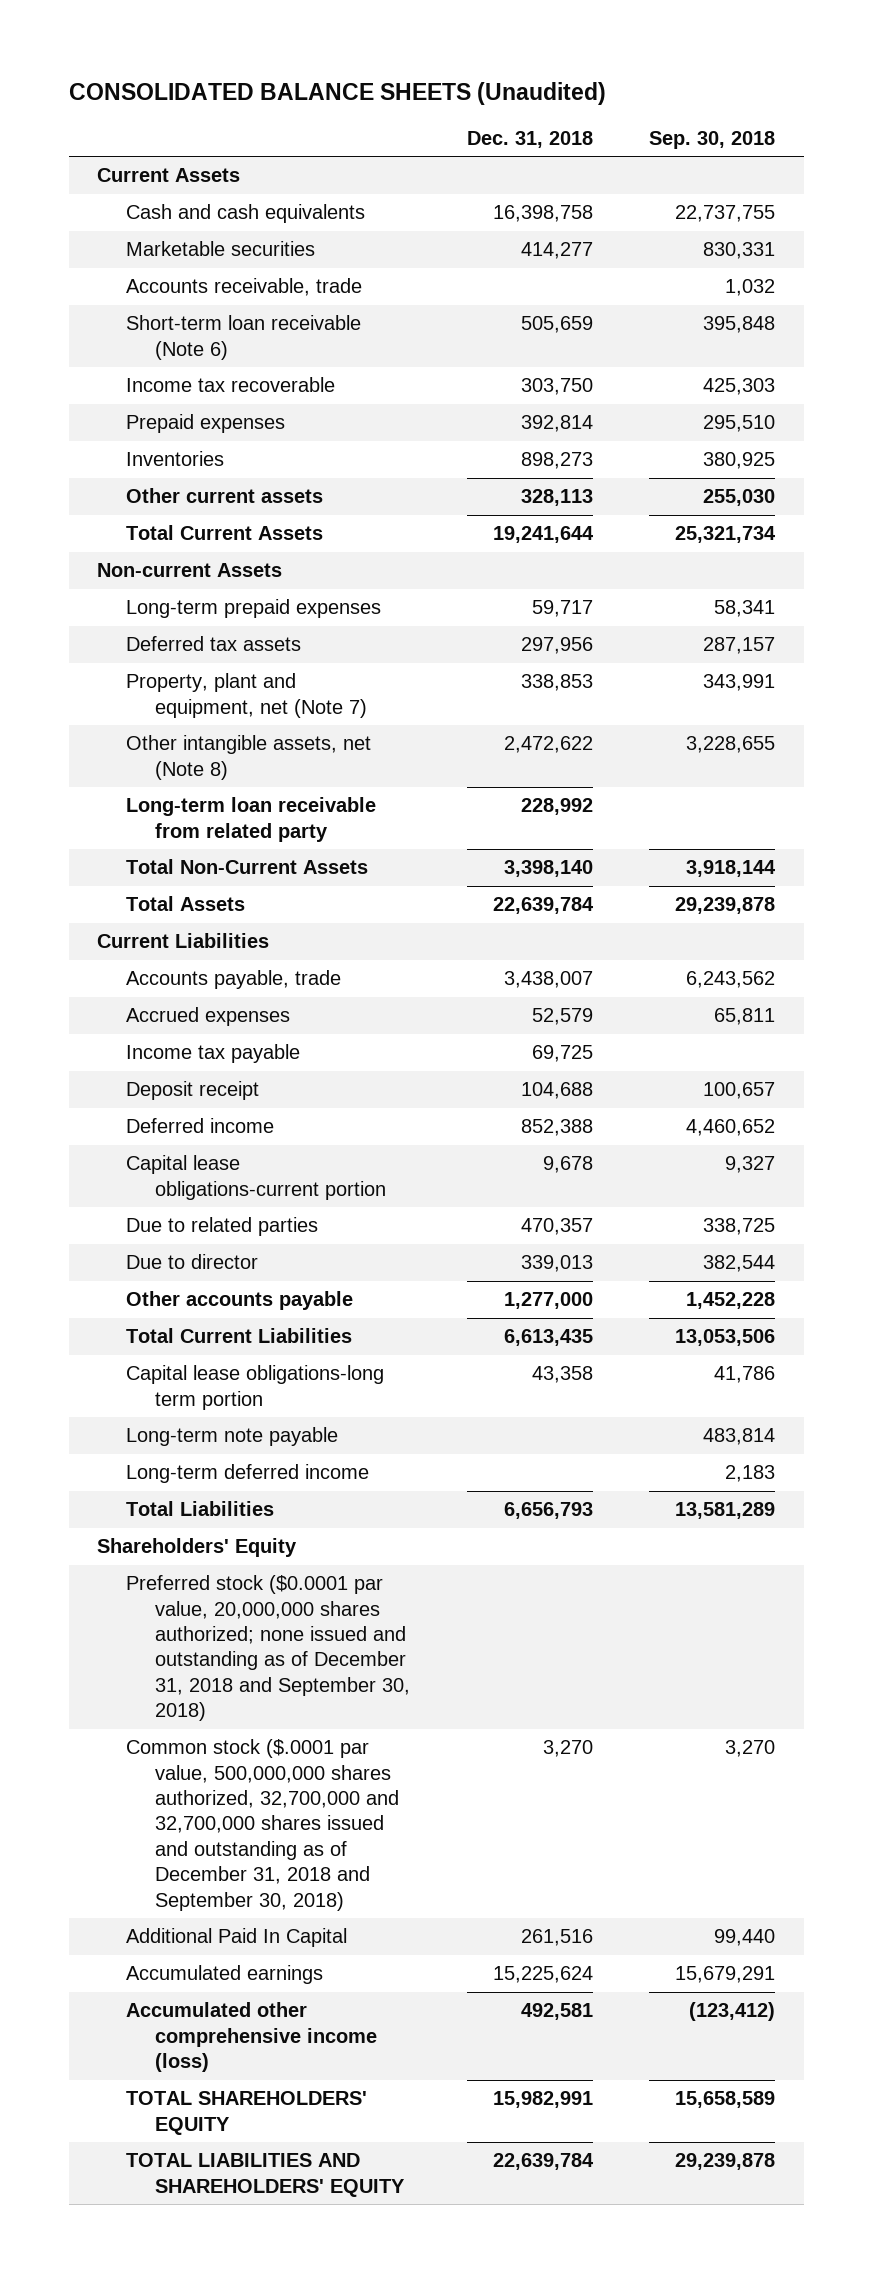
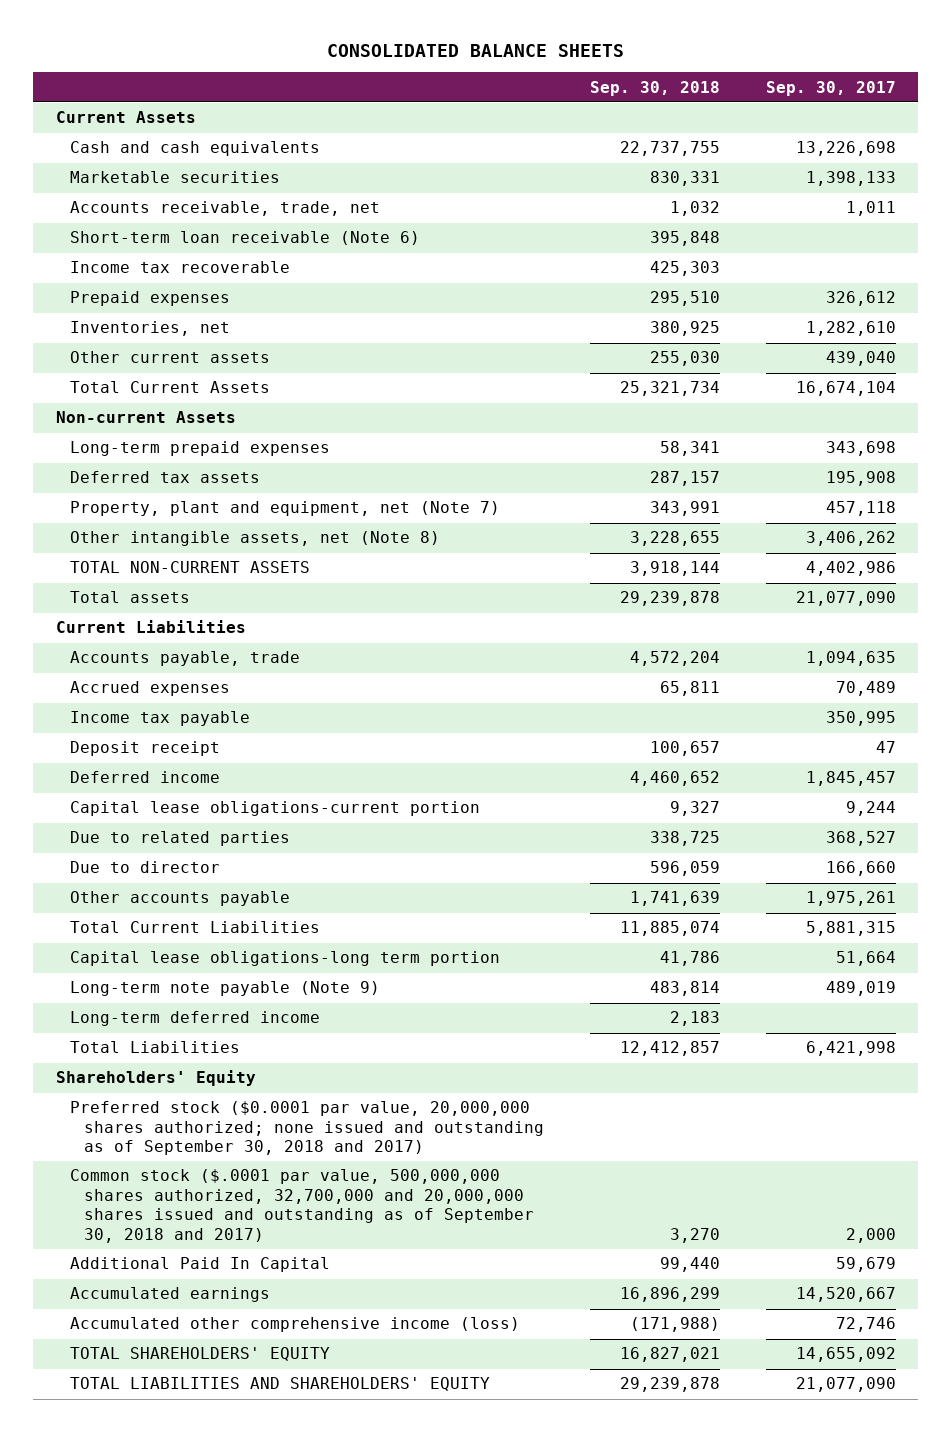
[68,81,606,105] CONSOLIDATED BALANCE SHEETS (Unaudited) -> [326,44,624,58] CONSOLIDATED BALANCE SHEETS
[466,130,593,148] Dec. 31, 2018 -> none
none -> [765,80,896,96] Sep. 30, 2017
[126,278,363,297] Accounts receivable, trade -> [70,201,381,217] Accounts receivable, trade, net
[126,451,225,467] Inventories -> [70,321,231,337] Inventories, net
[126,797,377,842] Long-term loan receivable from related party -> none
[126,859,369,875] Total Non-Current Assets -> [70,561,311,574] TOTAL NON-CURRENT ASSETS
[126,896,246,912] Total Assets -> [70,591,191,604] Total assets
[686,971,776,989] 6,243,562 -> [629,651,720,667] 4,572,204
[703,1255,776,1273] 382,544 -> [649,861,720,877] 596,059
[686,1292,776,1310] 1,452,228 -> [629,891,720,907] 1,741,639
[675,1329,776,1347] 13,053,506 -> [619,921,720,937] 11,885,074
[126,1427,339,1447] Long-term note payable -> [70,981,381,997] Long-term note payable (Note 9)
[675,1502,776,1520] 13,581,289 -> [619,1041,720,1057] 12,412,857
[126,1575,411,1722] Preferred stock ($0.0001 par value, 20,000,000 shares authorized; none issued and outstanding as of December 31, 2018 and September 30, 2018) -> [70,1101,545,1156] Preferred stock ($0.0001 par value, 20,000,000 shares authorized; none issued and outstanding as of September 30, 2018 and 2017)
[126,1739,400,1911] Common stock ($.0001 par value, 500,000,000 shares authorized, 32,700,000 and 32,700,000 shares issued and outstanding as of December 31, 2018 and September 30, 2018) -> [70,1169,535,1243] Common stock ($.0001 par value, 500,000,000 shares authorized, 32,700,000 and 20,000,000 shares issued and outstanding as of September 30, 2018 and 2017)
[675,1966,776,1984] 15,679,291 -> [619,1287,720,1303] 16,896,299
[689,2002,776,2022] (123,412) -> [629,1317,720,1333] (171,988)
[675,2091,776,2109] 15,658,589 -> [619,1347,720,1363] 16,827,021

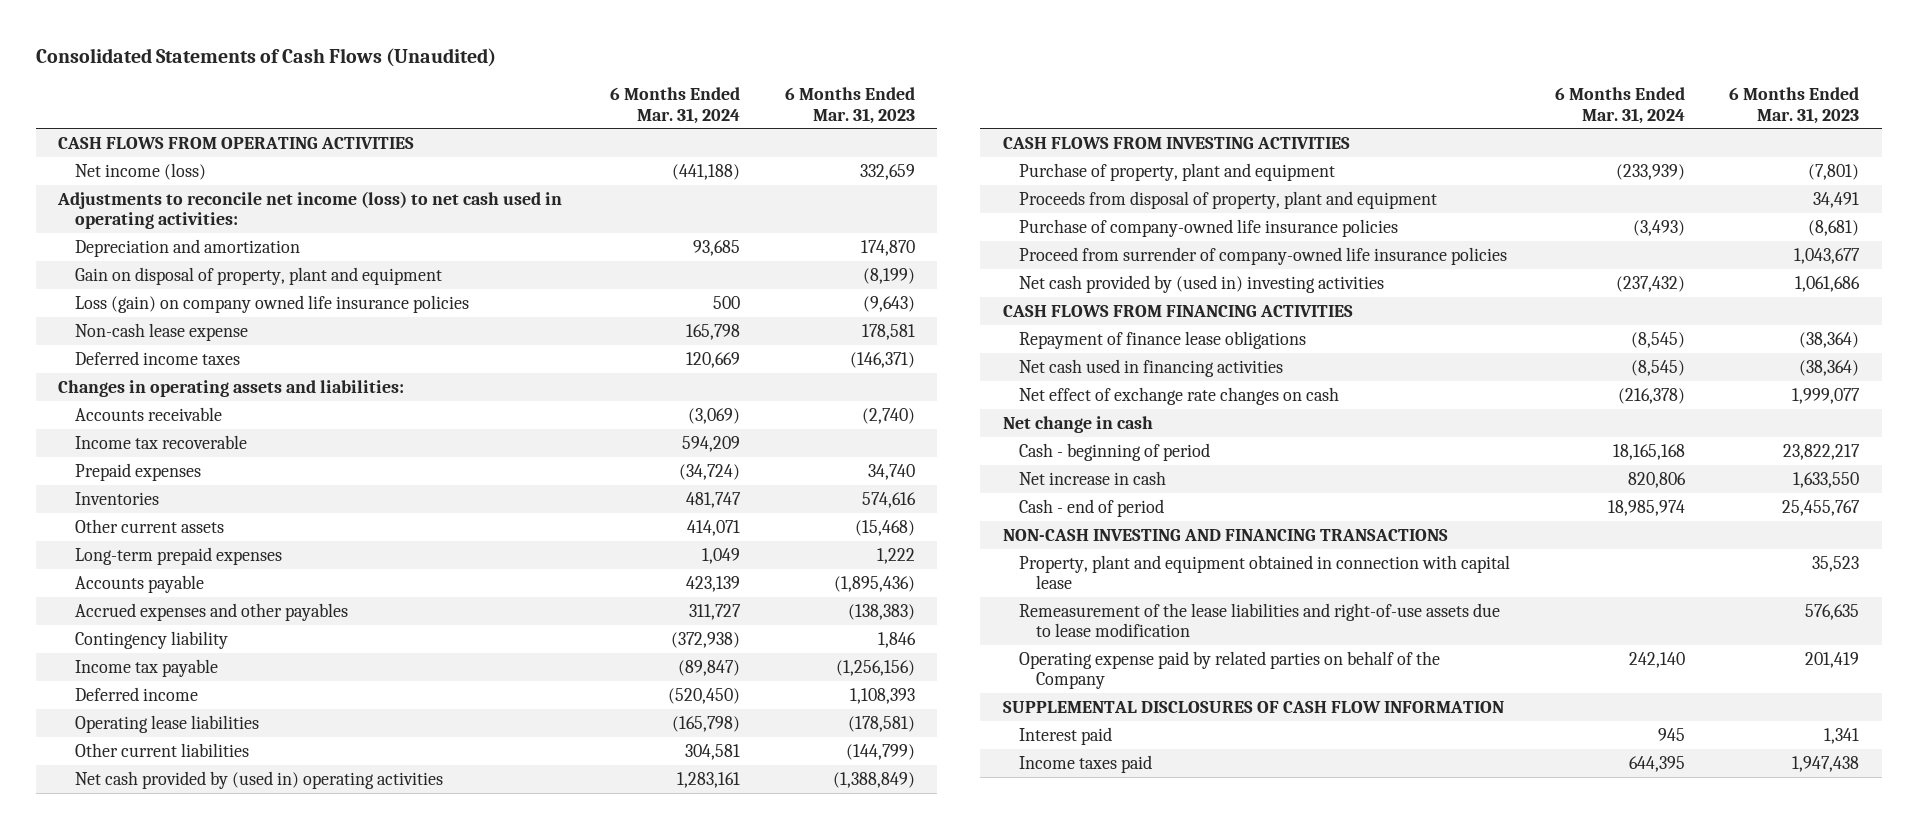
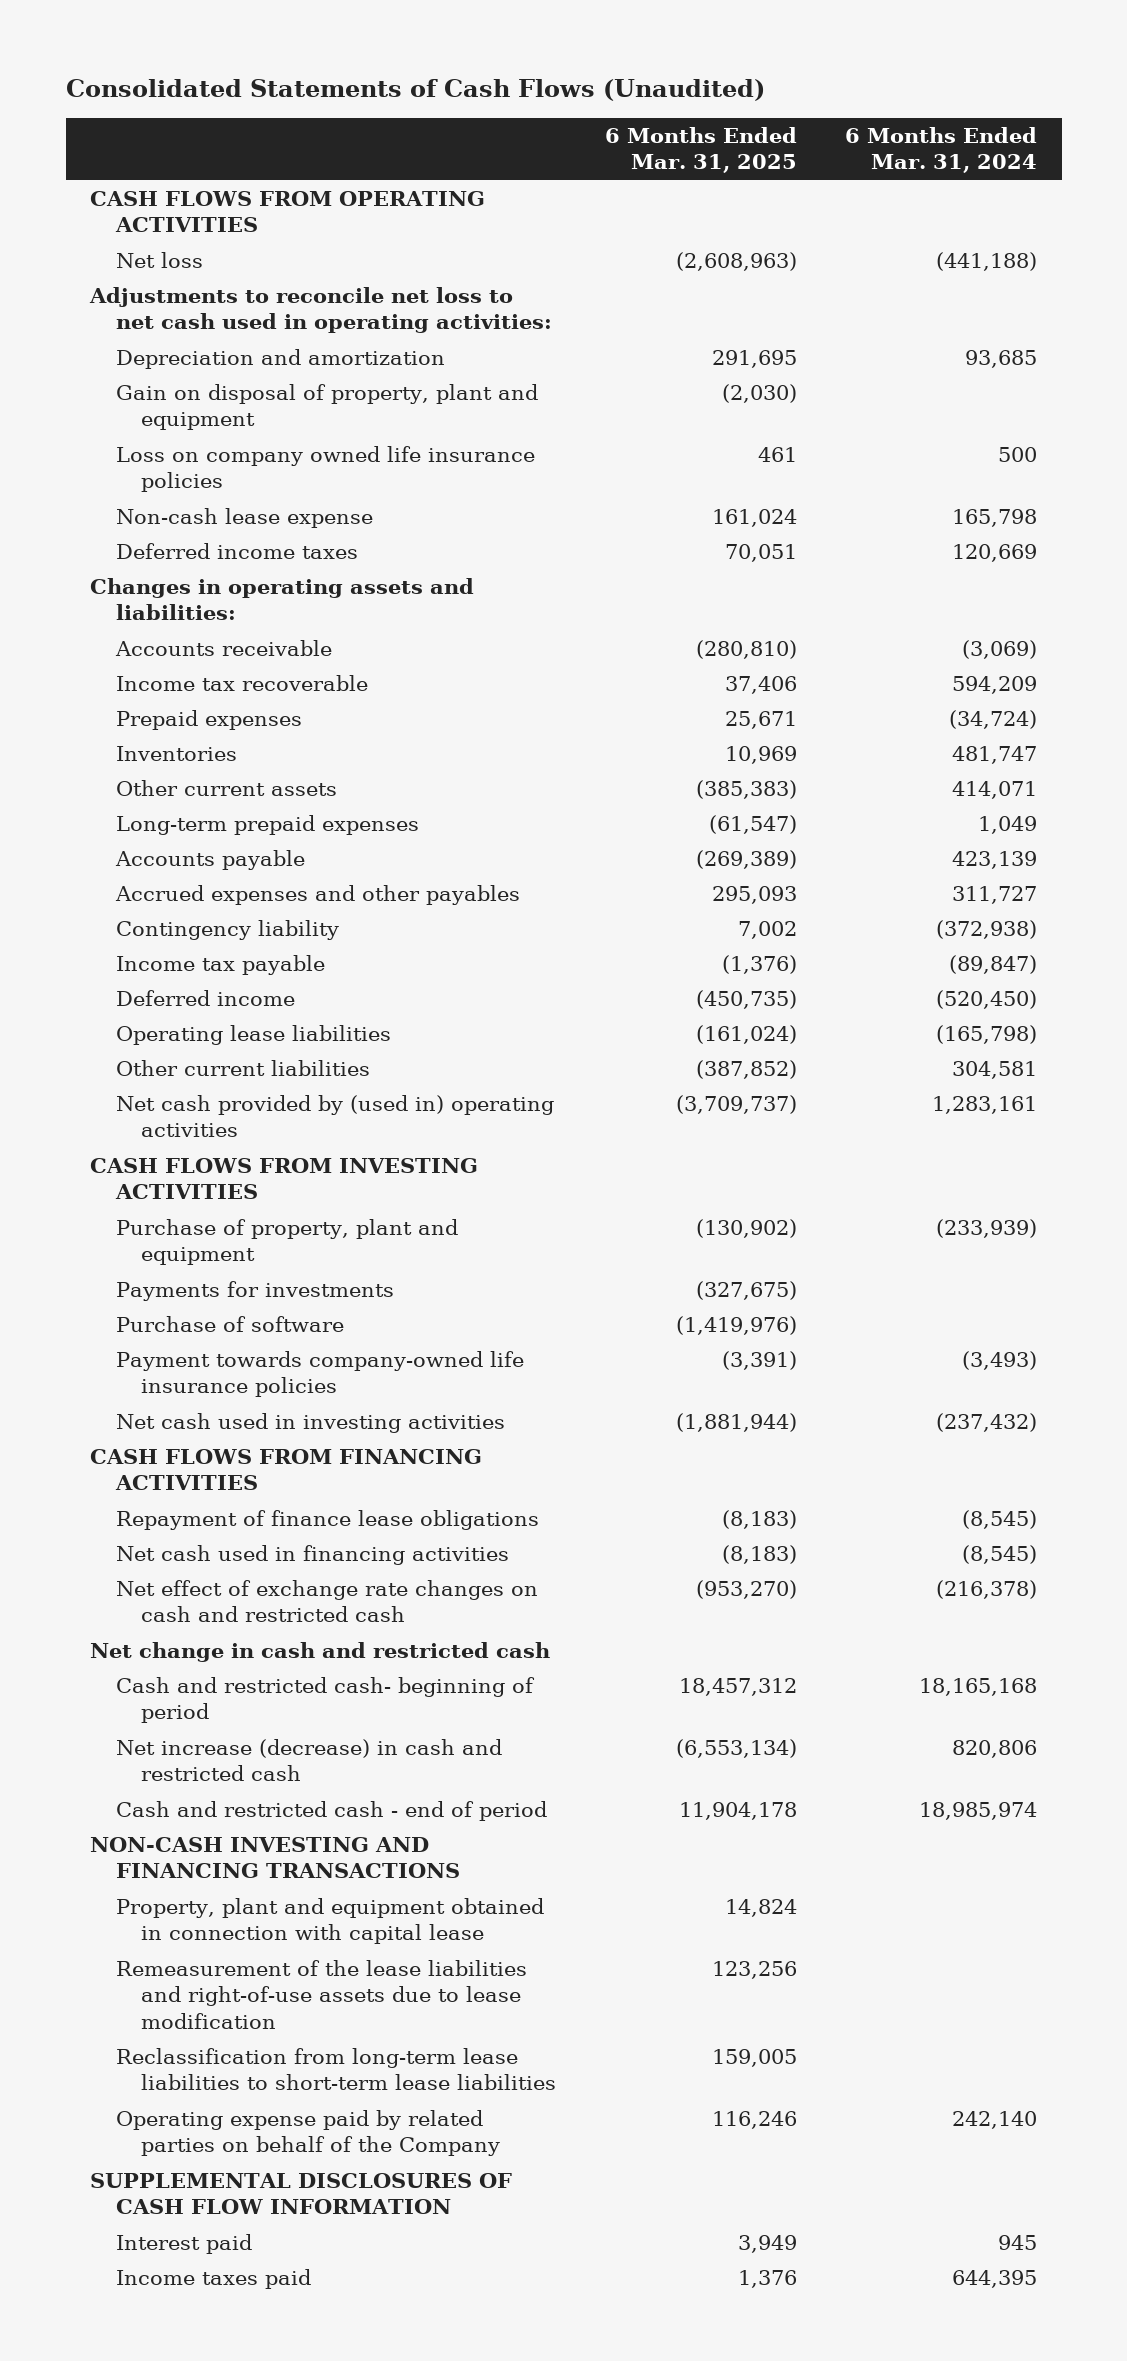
[784,86,915,124] 6 Months Ended Mar. 31, 2023 -> none
none -> [604,127,797,174] 6 Months Ended Mar. 31, 2025
[74,162,206,180] Net income (loss) -> [115,252,203,269] Net loss
[56,190,562,230] Adjustments to reconcile net income (loss) to net cash used in operating activities: -> [88,287,552,334] Adjustments to reconcile net loss to net cash used in operating activities:
[74,294,469,313] Loss (gain) on company owned life insurance policies -> [115,446,535,493] Loss on company owned life insurance policies
[1019,190,1438,209] Proceeds from disposal of property, plant and equipment -> none
[1019,246,1508,265] Proceed from surrender of company-owned life insurance policies -> none
none -> [115,1281,394,1302] Payments for investments
none -> [115,1316,344,1333] Purchase of software
[1019,218,1399,237] Purchase of company-owned life insurance policies -> [115,1351,524,1398] Payment towards company-owned life insurance policies
[1019,274,1385,293] Net cash provided by (used in) investing activities -> [115,1413,505,1434] Net cash used in investing activities
[1019,386,1340,405] Net effect of exchange rate changes on cash -> [115,1580,538,1623] Net effect of exchange rate changes on cash and restricted cash
[1002,415,1153,433] Net change in cash -> [89,1642,550,1663] Net change in cash and restricted cash
[1019,442,1211,461] Cash - beginning of period -> [115,1677,535,1724] Cash and restricted cash- beginning of period
[1019,470,1167,485] Net increase in cash -> [115,1739,502,1782] Net increase (decrease) in cash and restricted cash
[1019,498,1165,517] Cash - end of period -> [115,1801,547,1822] Cash and restricted cash - end of period
none -> [115,2048,557,2091] Reclassification from long-term lease liabilities to short-term lease liabilities

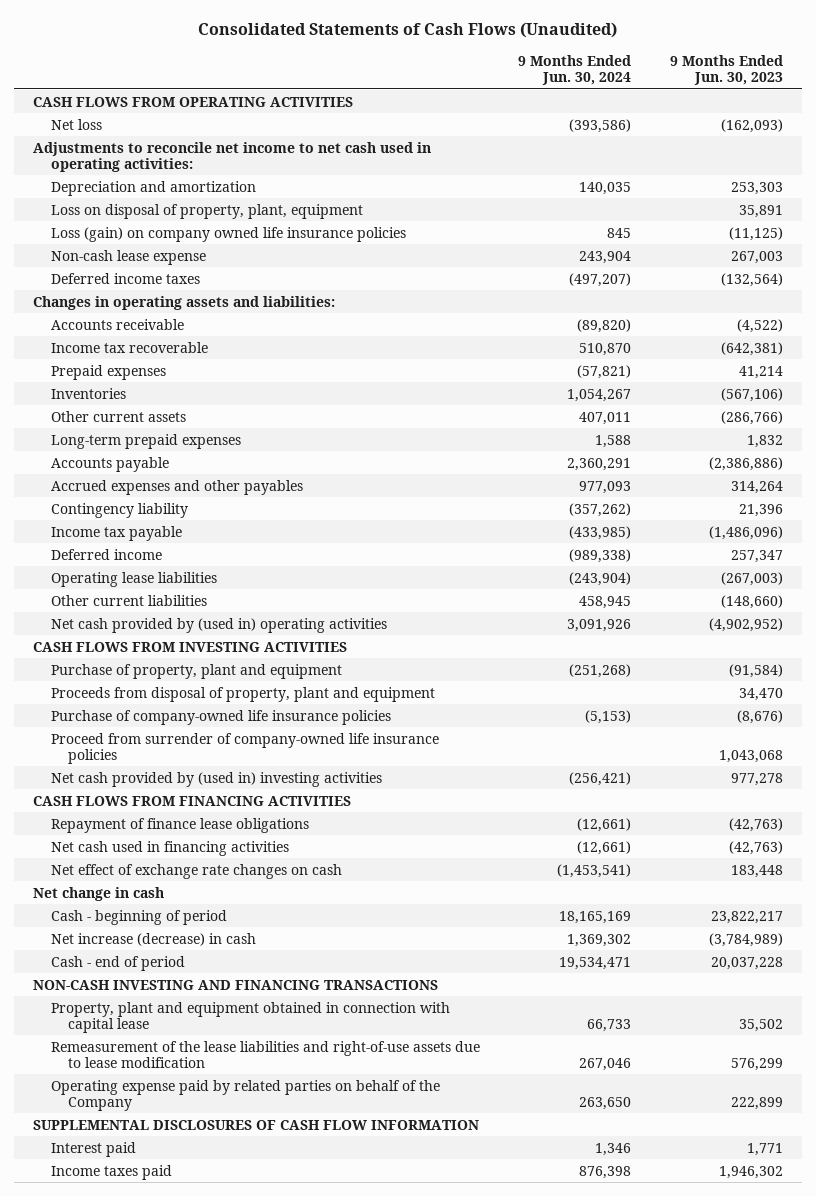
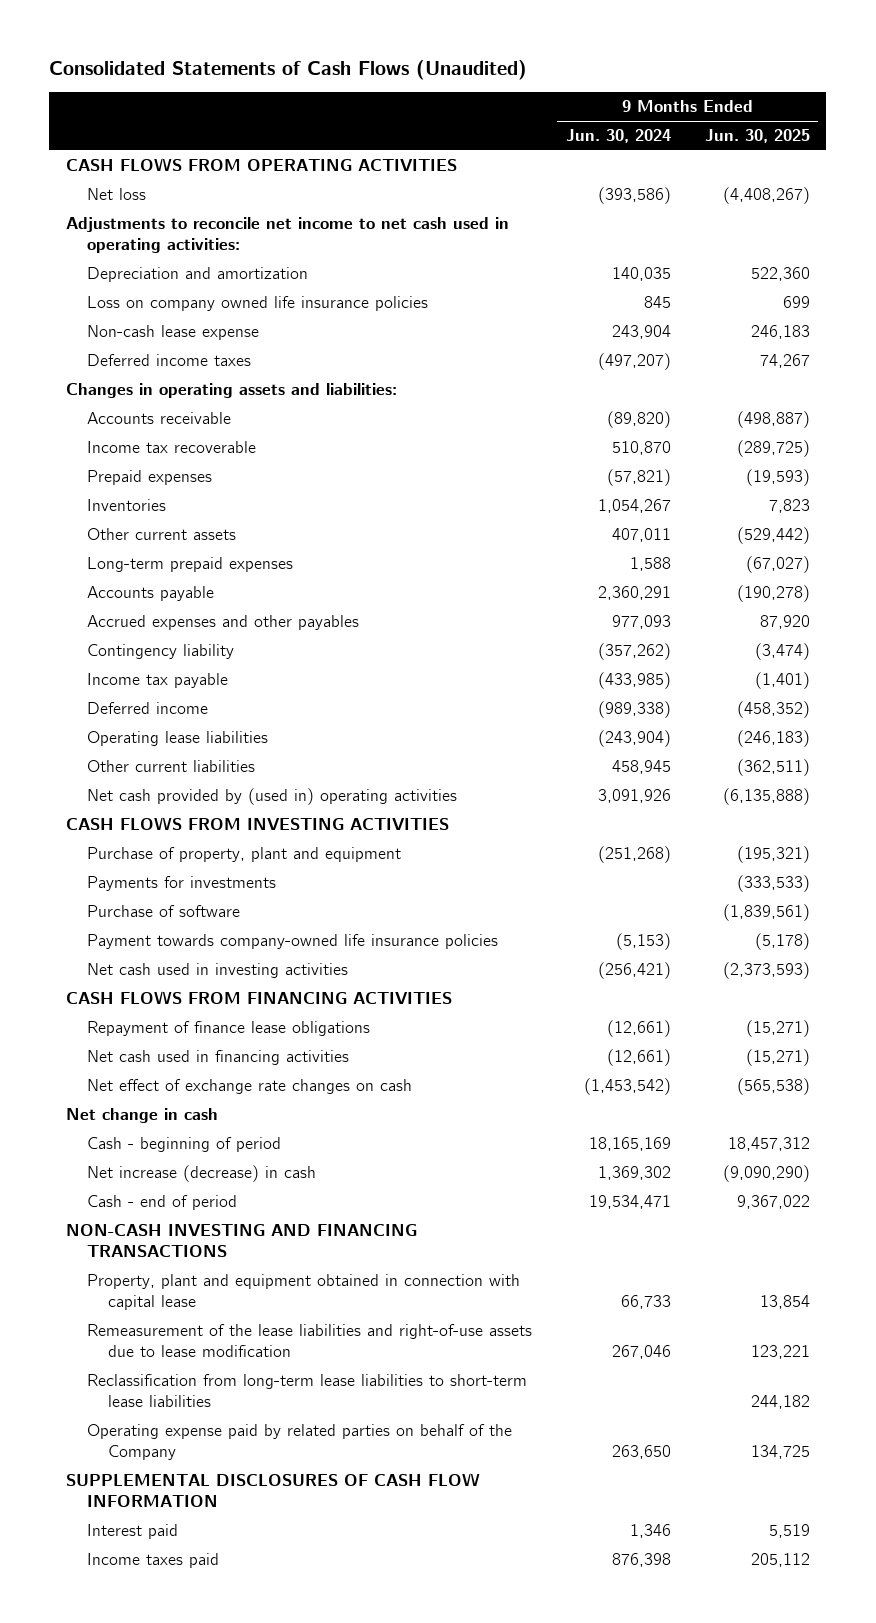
[670,55,784,86] 9 Months Ended Jun. 30, 2023 -> none
none -> [704,129,810,144] Jun. 30, 2025
[50,203,363,219] Loss on disposal of property, plant, equipment -> none
[50,226,406,242] Loss (gain) on company owned life insurance policies -> [87,296,429,312] Loss on company owned life insurance policies
[50,686,435,702] Proceeds from disposal of property, plant and equipment -> none
[50,732,439,764] Proceed from surrender of company-owned life insurance policies -> none
none -> [87,876,277,892] Payments for investments
none -> [87,905,241,918] Purchase of software
[50,709,391,725] Purchase of company-owned life insurance policies -> [87,934,499,950] Payment towards company-owned life insurance policies
[50,771,382,787] Net cash provided by (used in) investing activities -> [87,963,349,979] Net cash used in investing activities
[557,863,632,878] (1,453,541) -> [583,1078,671,1096] (1,453,542)
none -> [87,1374,528,1408] Reclassification from long-term lease liabilities to short-term lease liabilities

